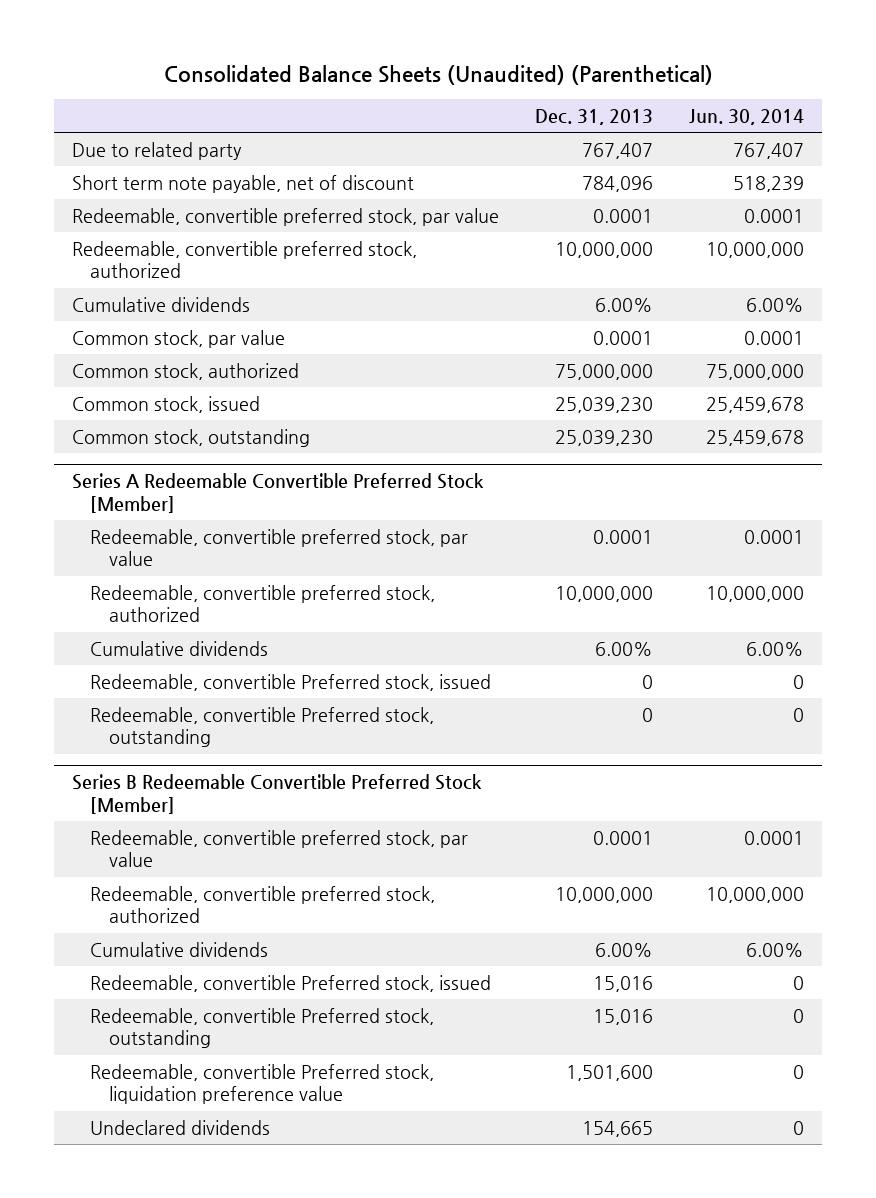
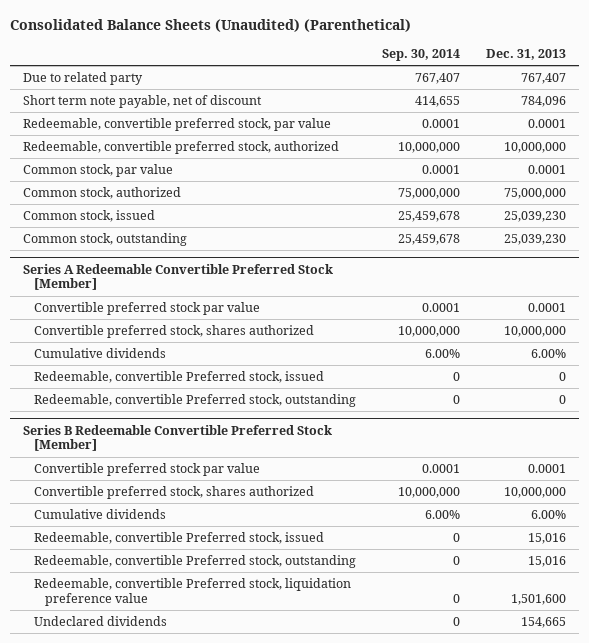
[688,108,804,125] Jun. 30, 2014 -> none
none -> [381,49,460,62] Sep. 30, 2014
[71,296,250,312] Cumulative dividends -> none
[90,528,469,567] Redeemable, convertible preferred stock, par value -> [34,302,261,316] Convertible preferred stock par value
[90,584,436,623] Redeemable, convertible preferred stock, authorized -> [34,325,315,339] Convertible preferred stock, shares authorized
[90,829,469,868] Redeemable, convertible preferred stock, par value -> [34,463,261,477] Convertible preferred stock par value
[90,885,436,924] Redeemable, convertible preferred stock, authorized -> [34,486,315,500] Convertible preferred stock, shares authorized

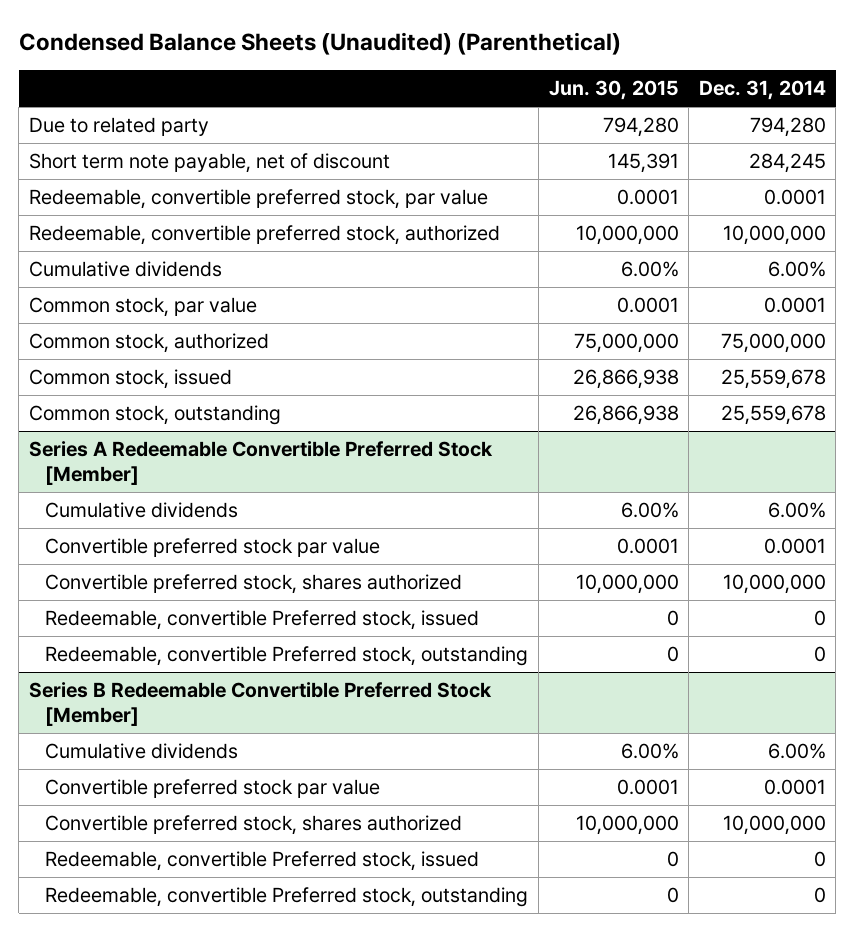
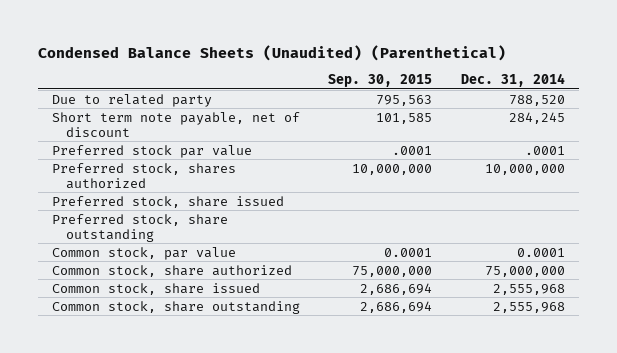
[548,80,679,101] Jun. 30, 2015 -> none
none -> [328,74,433,88] Sep. 30, 2015
[749,117,826,138] 794,280 -> [508,94,565,106] 788,520
[28,261,222,278] Cumulative dividends -> none
[28,189,488,210] Redeemable, convertible preferred stock, par value -> [52,144,253,158] Preferred stock par value
[763,189,826,206] 0.0001 -> [524,145,565,155] .0001
[28,225,500,246] Redeemable, convertible preferred stock, authorized -> [52,162,237,189] Preferred stock, shares authorized
none -> [52,195,285,208] Preferred stock, share issued
none -> [52,213,229,242] Preferred stock, share outstanding
[28,441,493,485] Series A Redeemable Convertible Preferred Stock [Member] -> none
[45,502,239,519] Cumulative dividends -> none
[45,538,381,558] Convertible preferred stock par value -> none
[45,574,463,595] Convertible preferred stock, shares authorized -> none
[45,610,480,631] Redeemable, convertible Preferred stock, issued -> none
[45,646,529,667] Redeemable, convertible Preferred stock, outstanding -> none
[28,682,492,726] Series B Redeemable Convertible Preferred Stock [Member] -> none
[45,743,239,760] Cumulative dividends -> none
[45,779,381,799] Convertible preferred stock par value -> none
[45,815,463,836] Convertible preferred stock, shares authorized -> none
[45,851,480,872] Redeemable, convertible Preferred stock, issued -> none
[45,887,529,908] Redeemable, convertible Preferred stock, outstanding -> none
[28,333,269,354] Common stock, authorized -> [52,264,293,277] Common stock, share authorized
[28,369,232,390] Common stock, issued -> [52,282,261,295] Common stock, share issued
[720,369,826,390] 25,559,678 -> [492,283,565,295] 2,555,968
[28,405,281,426] Common stock, outstanding -> [52,300,301,314] Common stock, share outstanding
[720,405,826,426] 25,559,678 -> [492,301,565,313] 2,555,968

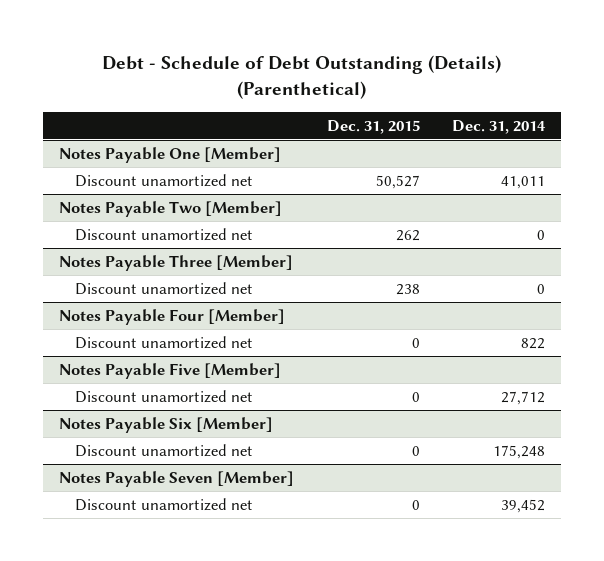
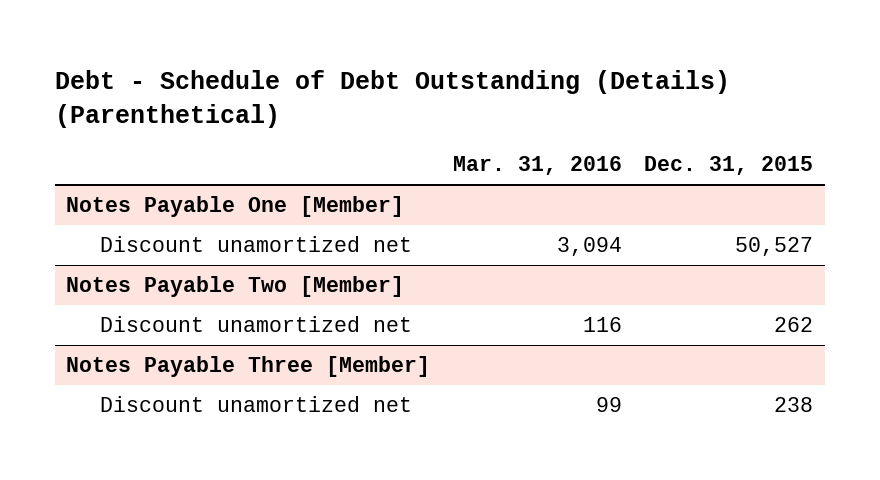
[451,119,546,134] Dec. 31, 2014 -> none
none -> [452,156,622,176] Mar. 31, 2016
[59,309,286,326] Notes Payable Four [Member] -> none
[74,336,253,350] Discount unamortized net -> none
[59,363,282,380] Notes Payable Five [Member] -> none
[74,390,253,404] Discount unamortized net -> none
[59,417,274,434] Notes Payable Six [Member] -> none
[74,444,253,458] Discount unamortized net -> none
[59,471,295,488] Notes Payable Seven [Member] -> none
[74,498,253,512] Discount unamortized net -> none

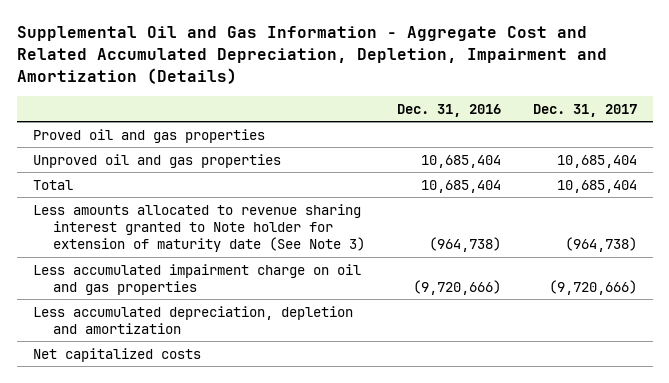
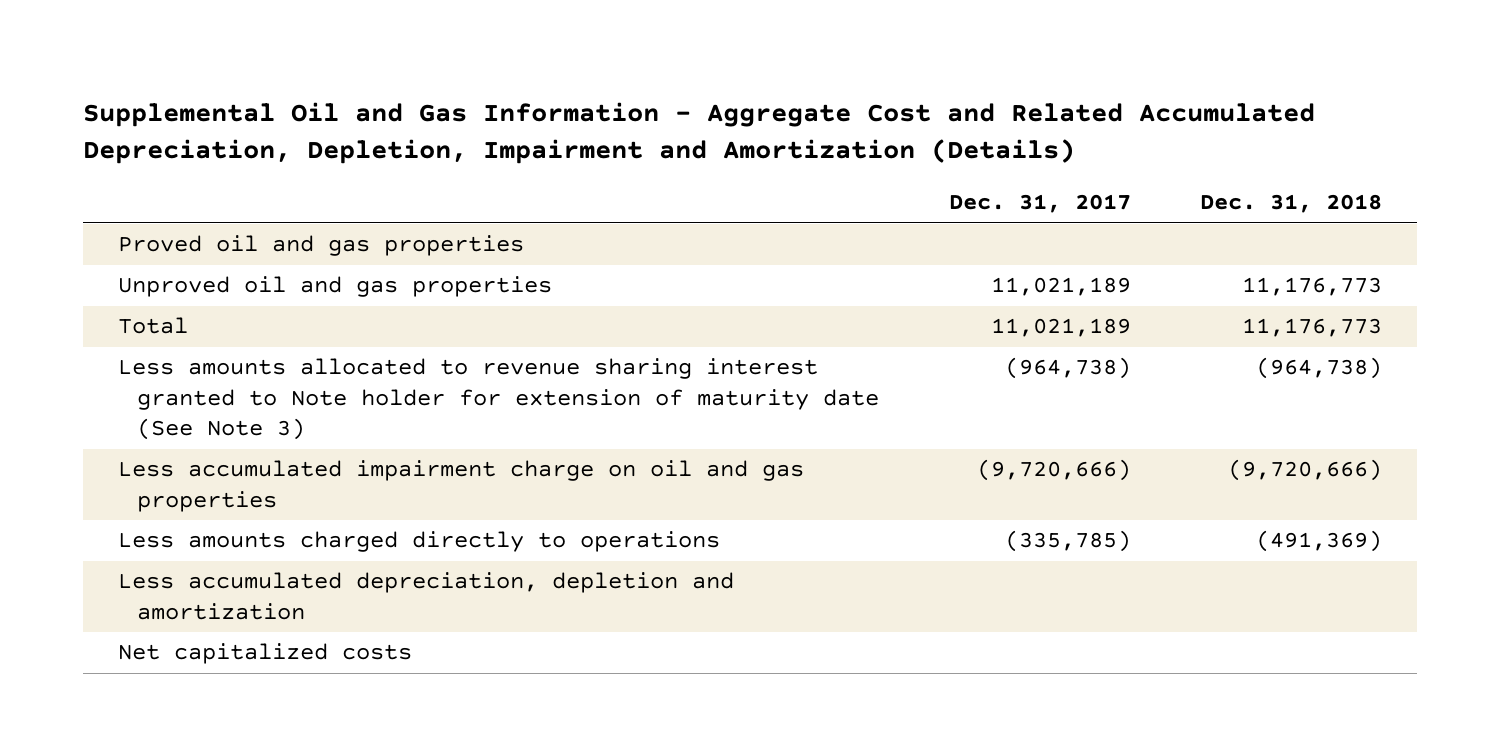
[396,103,501,117] Dec. 31, 2016 -> none
none -> [1200,194,1383,214] Dec. 31, 2018
[556,154,637,168] 10,685,404 -> [990,277,1131,297] 11,021,189
[556,179,637,193] 10,685,404 -> [990,318,1131,338] 11,021,189
none -> [118,531,721,553] Less amounts charged directly to operations

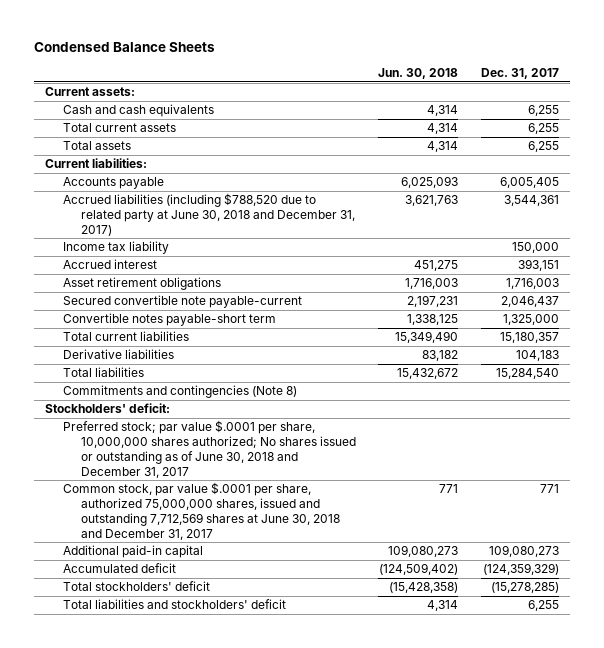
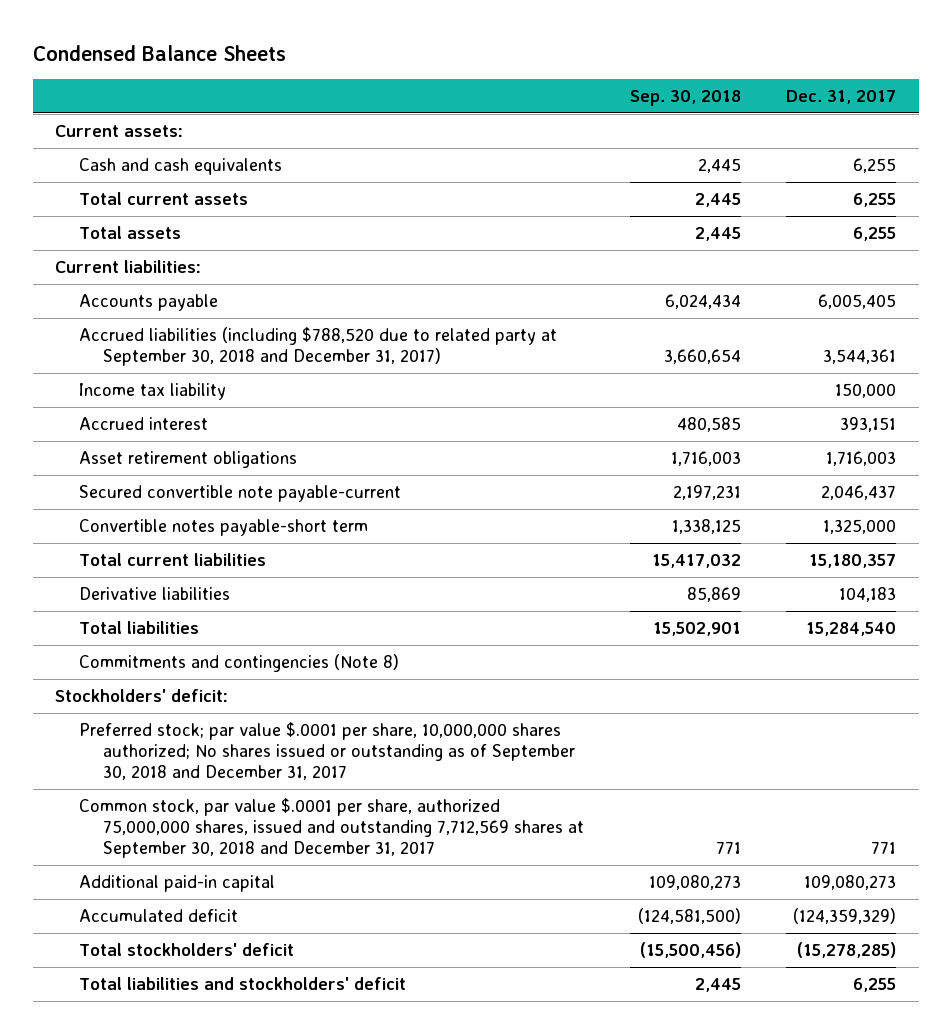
[378,68,459,80] Jun. 30, 2018 -> none
none -> [629,89,741,106] Sep. 30, 2018
[62,193,355,236] Accrued liabilities (including $788,520 due to related party at June 30, 2018 and December 31, 2017) -> [79,327,558,367] Accrued liabilities (including $788,520 due to related party at September 30, 2018 and December 31, 2017)
[62,420,356,478] Preferred stock; par value $.0001 per share, 10,000,000 shares authorized; No shares issued or outstanding as of June 30, 2018 and December 31, 2017 -> [79,722,576,781] Preferred stock; par value $.0001 per share, 10,000,000 shares authorized; No shares issued or outstanding as of September 30, 2018 and December 31, 2017
[62,482,340,540] Common stock, par value $.0001 per share, authorized 75,000,000 shares, issued and outstanding 7,712,569 shares at June 30, 2018 and December 31, 2017 -> [79,798,585,859] Common stock, par value $.0001 per share, authorized 75,000,000 shares, issued and outstanding 7,712,569 shares at September 30, 2018 and December 31, 2017

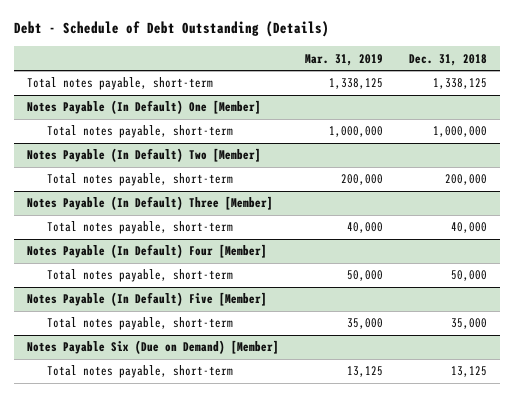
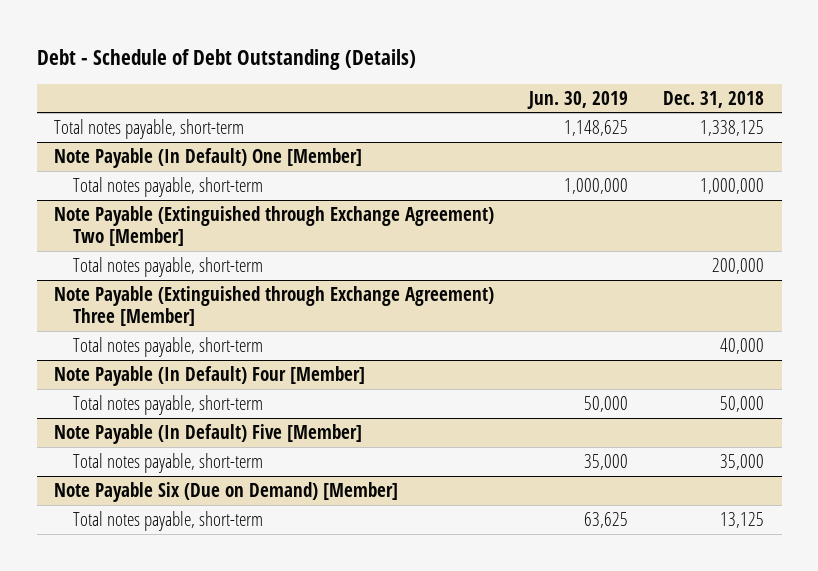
[305,53,384,66] Mar. 31, 2019 -> none
none -> [527,90,629,109] Jun. 30, 2019
[26,100,261,115] Notes Payable (In Default) One [Member] -> [54,147,363,168] Note Payable (In Default) One [Member]
[26,148,261,163] Notes Payable (In Default) Two [Member] -> none
none -> [54,205,495,247] Note Payable (Extinguished through Exchange Agreement) Two [Member]
[26,196,273,211] Notes Payable (In Default) Three [Member] -> none
none -> [54,285,495,327] Note Payable (Extinguished through Exchange Agreement) Three [Member]
[26,244,267,259] Notes Payable (In Default) Four [Member] -> [54,365,366,386] Note Payable (In Default) Four [Member]
[26,292,267,307] Notes Payable (In Default) Five [Member] -> [54,423,363,444] Note Payable (In Default) Five [Member]
[26,340,279,355] Notes Payable Six (Due on Demand) [Member] -> [54,481,399,502] Note Payable Six (Due on Demand) [Member]

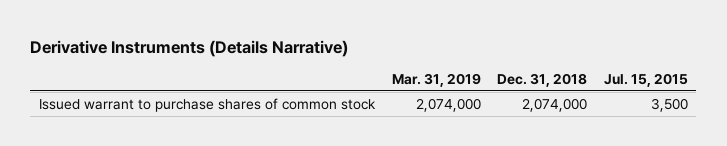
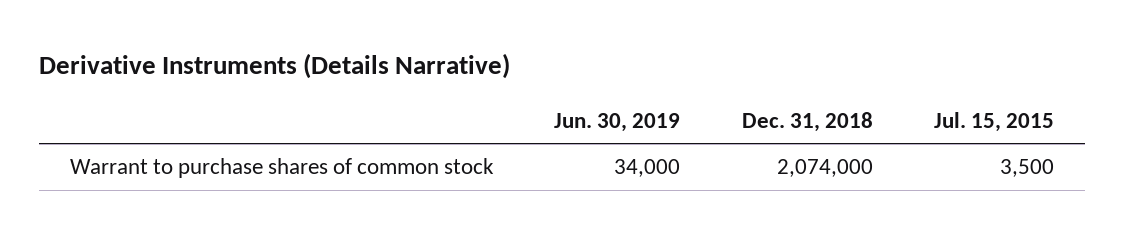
[391,72,481,87] Mar. 31, 2019 -> none
none -> [554,112,681,132] Jun. 30, 2019
[38,98,376,113] Issued warrant to purchase shares of common stock -> [69,158,494,179] Warrant to purchase shares of common stock

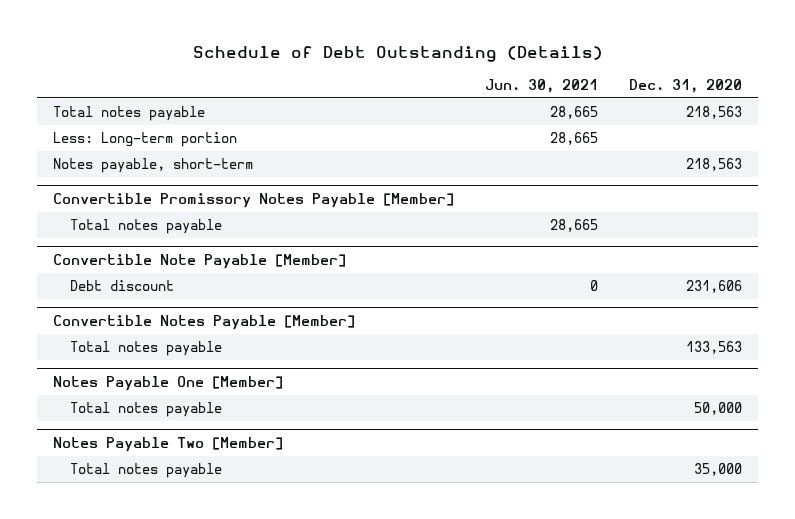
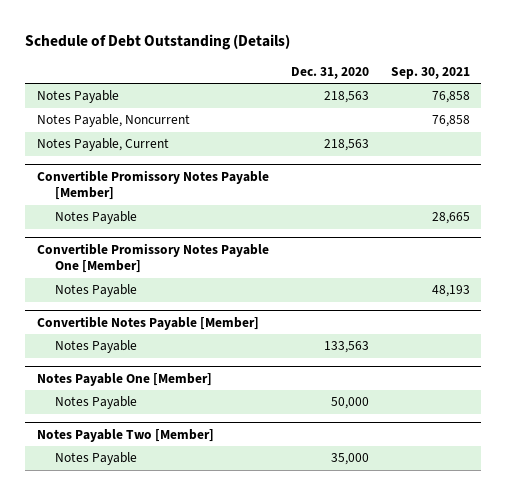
[485,78,599,93] Jun. 30, 2021 -> none
none -> [391,66,471,79] Sep. 30, 2021
[52,106,205,122] Total notes payable -> [36,90,119,104] Notes Payable
[52,132,237,148] Less: Long-term portion -> [36,114,190,128] Notes Payable, Noncurrent
[52,158,253,174] Notes payable, short-term -> [36,138,169,152] Notes Payable, Current
[52,253,346,269] Convertible Note Payable [Member] -> none
[69,280,174,292] Debt discount -> none
[69,219,222,235] Total notes payable -> [54,211,137,225] Notes Payable
none -> [36,242,269,274] Convertible Promissory Notes Payable One [Member]
none -> [54,284,137,298] Notes Payable
[69,341,222,357] Total notes payable -> [54,340,137,354] Notes Payable
[69,402,222,418] Total notes payable -> [54,396,137,410] Notes Payable
[69,463,222,479] Total notes payable -> [54,452,137,466] Notes Payable

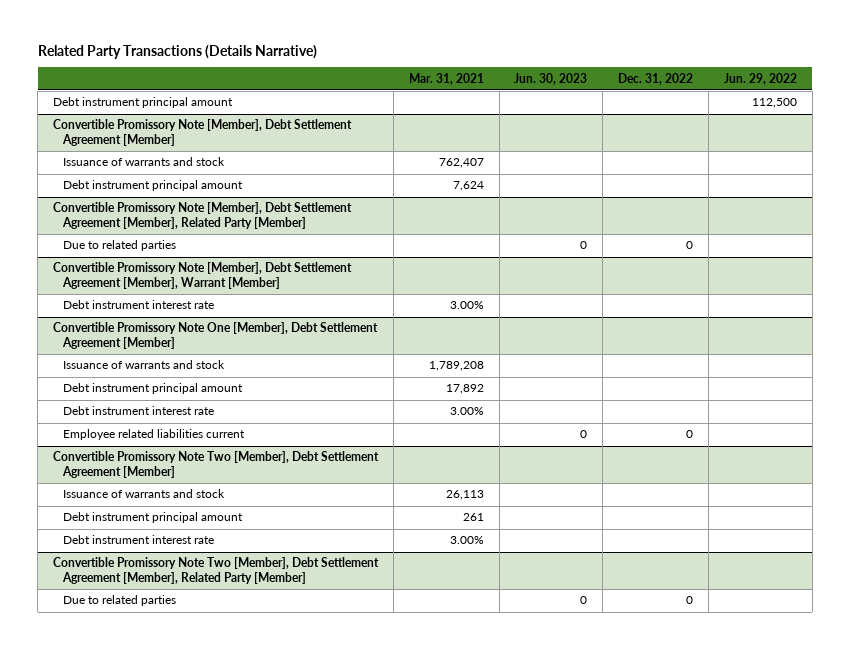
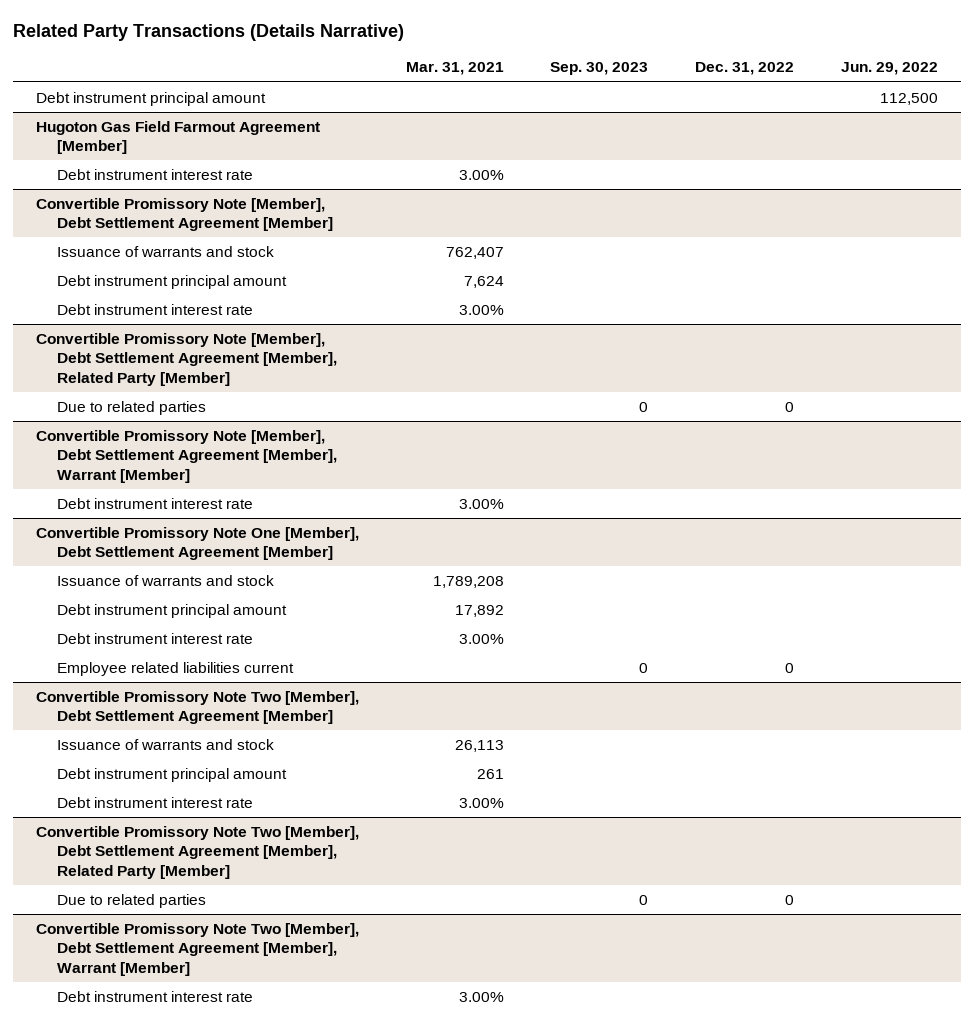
[514,72,588,85] Jun. 30, 2023 -> none
none -> [550,62,649,76] Sep. 30, 2023
none -> [35,120,320,155] Hugoton Gas Field Farmout Agreement [Member]
none -> [56,168,253,180] Debt instrument interest rate
none -> [56,303,253,315] Debt instrument interest rate
none -> [35,922,359,976] Convertible Promissory Note Two [Member], Debt Settlement Agreement [Member], Warrant [Member]
none -> [56,990,253,1002] Debt instrument interest rate

